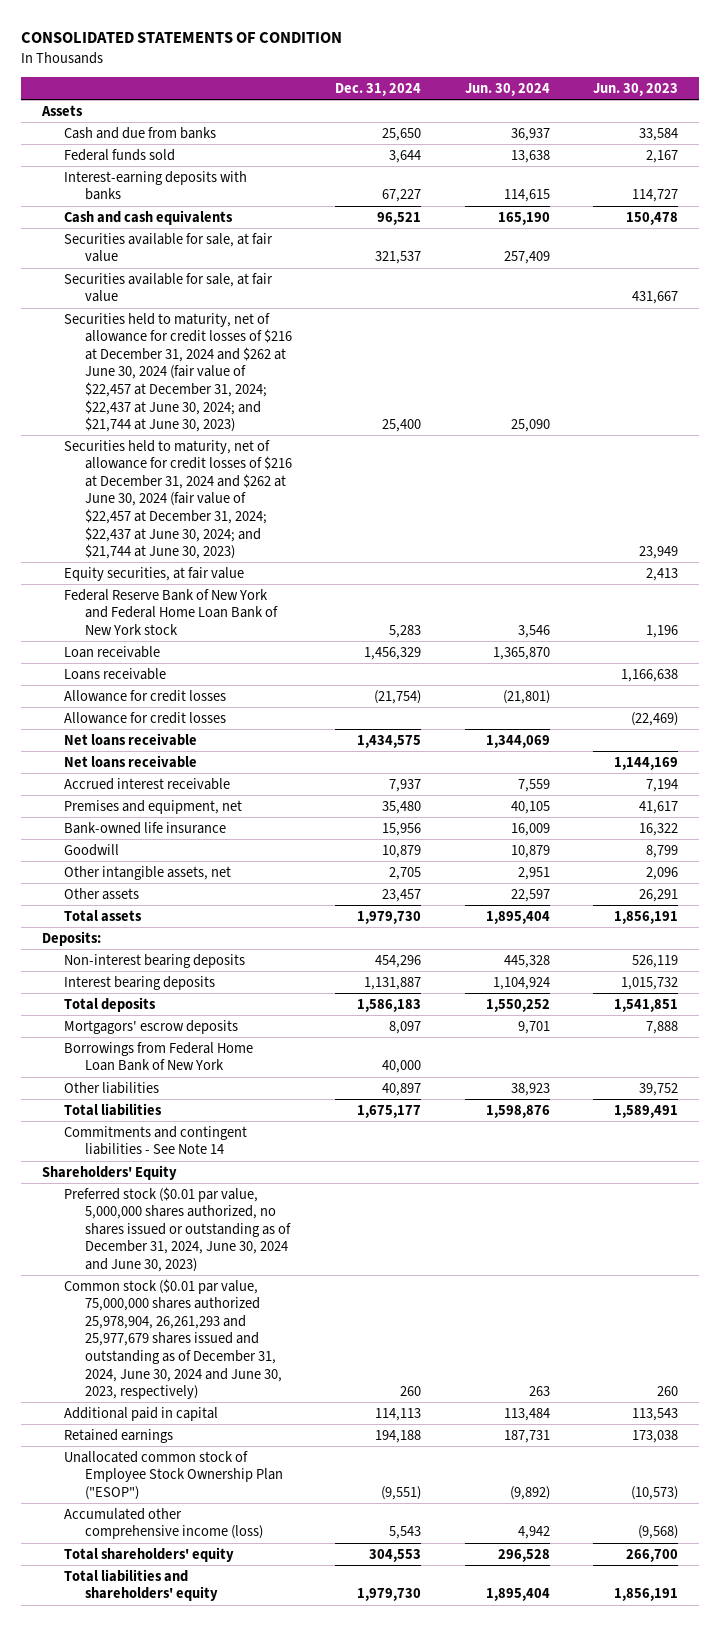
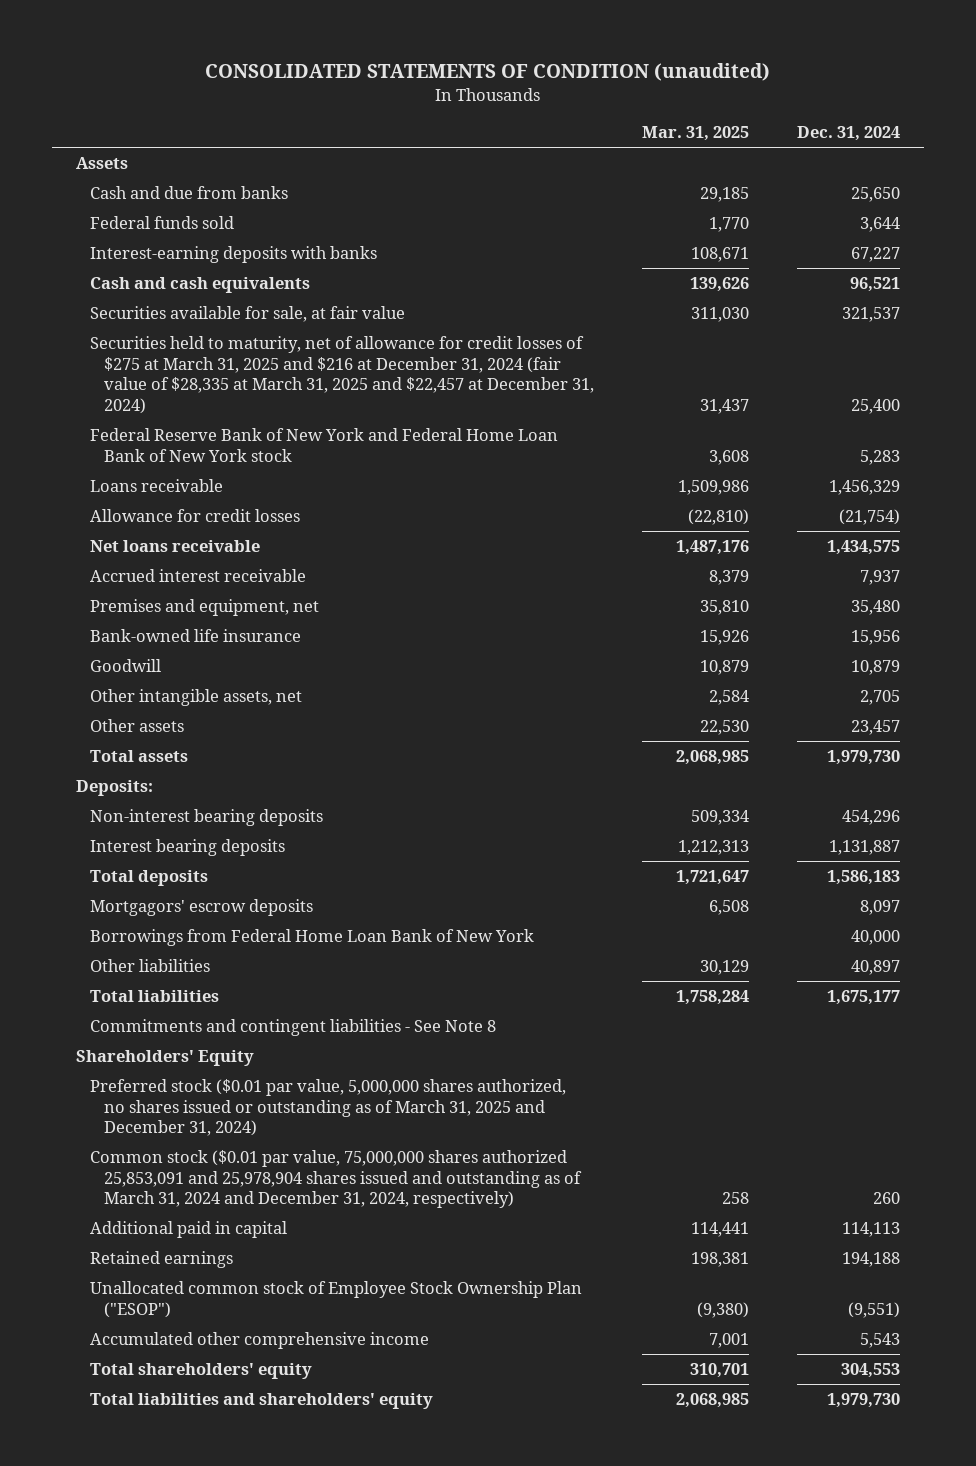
[20,32,342,44] CONSOLIDATED STATEMENTS OF CONDITION -> [205,63,771,82] CONSOLIDATED STATEMENTS OF CONDITION (unaudited)
[464,82,550,96] Jun. 30, 2024 -> none
[592,82,678,96] Jun. 30, 2023 -> none
none -> [641,126,749,142] Mar. 31, 2025
[63,272,273,303] Securities available for sale, at fair value -> none
[63,439,292,560] Securities held to maturity, net of allowance for credit losses of $216 at December 31, 2024 and $262 at June 30, 2024 (fair value of $22,457 at December 31, 2024; $22,437 at June 30, 2024; and $21,744 at June 30, 2023) -> none
[63,566,244,581] Equity securities, at fair value -> none
[63,312,292,433] Securities held to maturity, net of allowance for credit losses of $216 at December 31, 2024 and $262 at June 30, 2024 (fair value of $22,457 at December 31, 2024; $22,437 at June 30, 2024; and $21,744 at June 30, 2023) -> [90,335,594,415] Securities held to maturity, net of allowance for credit losses of $275 at March 31, 2025 and $216 at December 31, 2024 (fair value of $28,335 at March 31, 2025 and $22,457 at December 31, 2024)
[63,667,166,680] Loans receivable -> none
[63,645,160,658] Loan receivable -> [90,478,224,492] Loans receivable
[63,711,226,724] Allowance for credit losses -> none
[63,754,197,768] Net loans receivable -> none
[63,1125,247,1156] Commitments and contingent liabilities - See Note 14 -> [90,1018,497,1036] Commitments and contingent liabilities - See Note 8
[63,1186,291,1273] Preferred stock ($0.01 par value, 5,000,000 shares authorized, no shares issued or outstanding as of December 31, 2024, June 30, 2024 and June 30, 2023) -> [90,1078,567,1137] Preferred stock ($0.01 par value, 5,000,000 shares authorized, no shares issued or outstanding as of March 31, 2025 and December 31, 2024)
[63,1278,282,1400] Common stock ($0.01 par value, 75,000,000 shares authorized 25,978,904, 26,261,293 and 25,977,679 shares issued and outstanding as of December 31, 2024, June 30, 2024 and June 30, 2023, respectively) -> [90,1149,582,1209] Common stock ($0.01 par value, 75,000,000 shares authorized 25,853,091 and 25,978,904 shares issued and outstanding as of March 31, 2024 and December 31, 2024, respectively)
[63,1507,263,1540] Accumulated other comprehensive income (loss) -> [90,1331,430,1349] Accumulated other comprehensive income

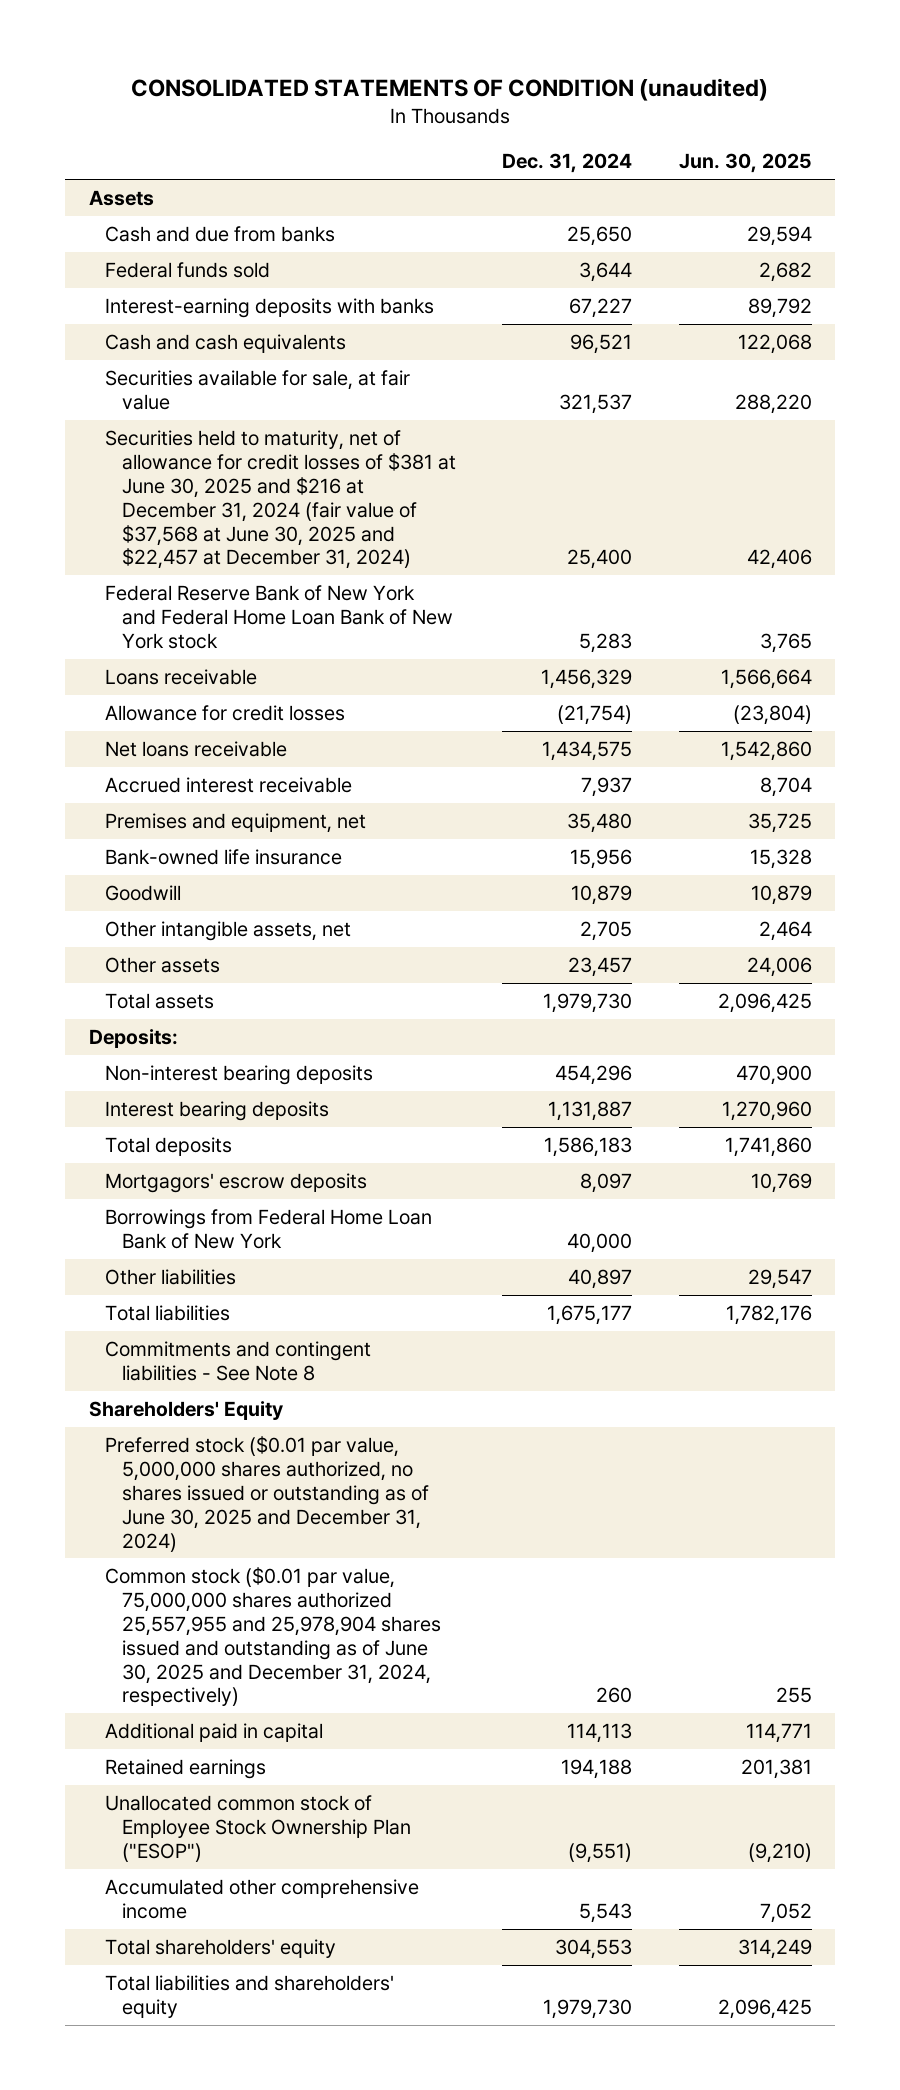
[641,126,749,142] Mar. 31, 2025 -> none
none -> [678,153,812,174] Jun. 30, 2025
[90,335,594,415] Securities held to maturity, net of allowance for credit losses of $275 at March 31, 2025 and $216 at December 31, 2024 (fair value of $28,335 at March 31, 2025 and $22,457 at December 31, 2024) -> [105,430,456,570] Securities held to maturity, net of allowance for credit losses of $381 at June 30, 2025 and $216 at December 31, 2024 (fair value of $37,568 at June 30, 2025 and $22,457 at December 31, 2024)
[90,1078,567,1137] Preferred stock ($0.01 par value, 5,000,000 shares authorized, no shares issued or outstanding as of March 31, 2025 and December 31, 2024) -> [105,1436,429,1552] Preferred stock ($0.01 par value, 5,000,000 shares authorized, no shares issued or outstanding as of June 30, 2025 and December 31, 2024)
[90,1149,582,1209] Common stock ($0.01 par value, 75,000,000 shares authorized 25,853,091 and 25,978,904 shares issued and outstanding as of March 31, 2024 and December 31, 2024, respectively) -> [105,1567,441,1707] Common stock ($0.01 par value, 75,000,000 shares authorized 25,557,955 and 25,978,904 shares issued and outstanding as of June 30, 2025 and December 31, 2024, respectively)

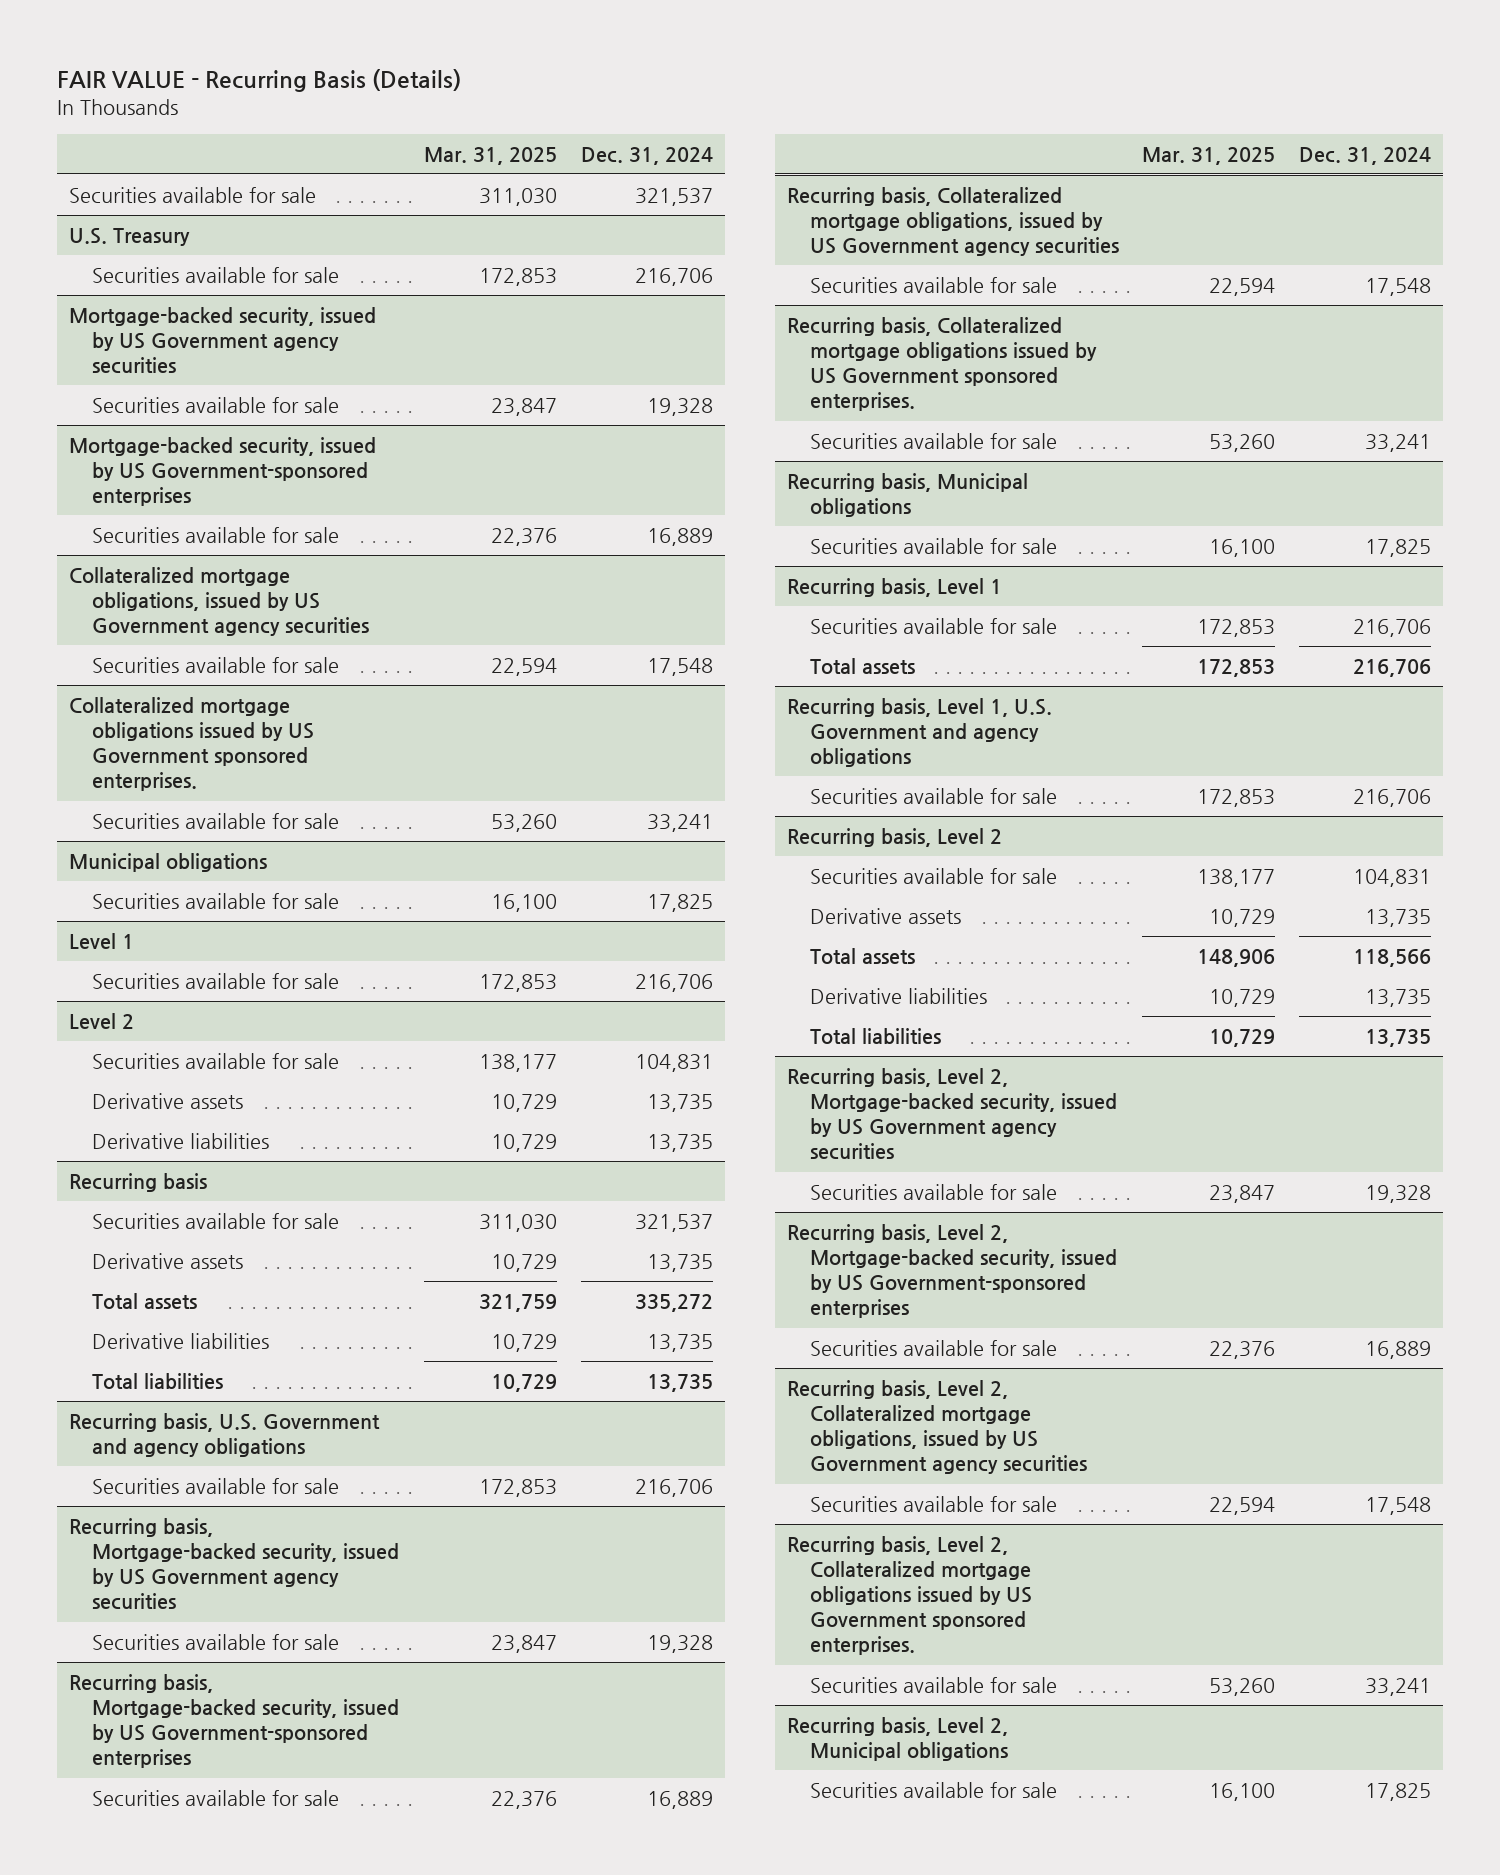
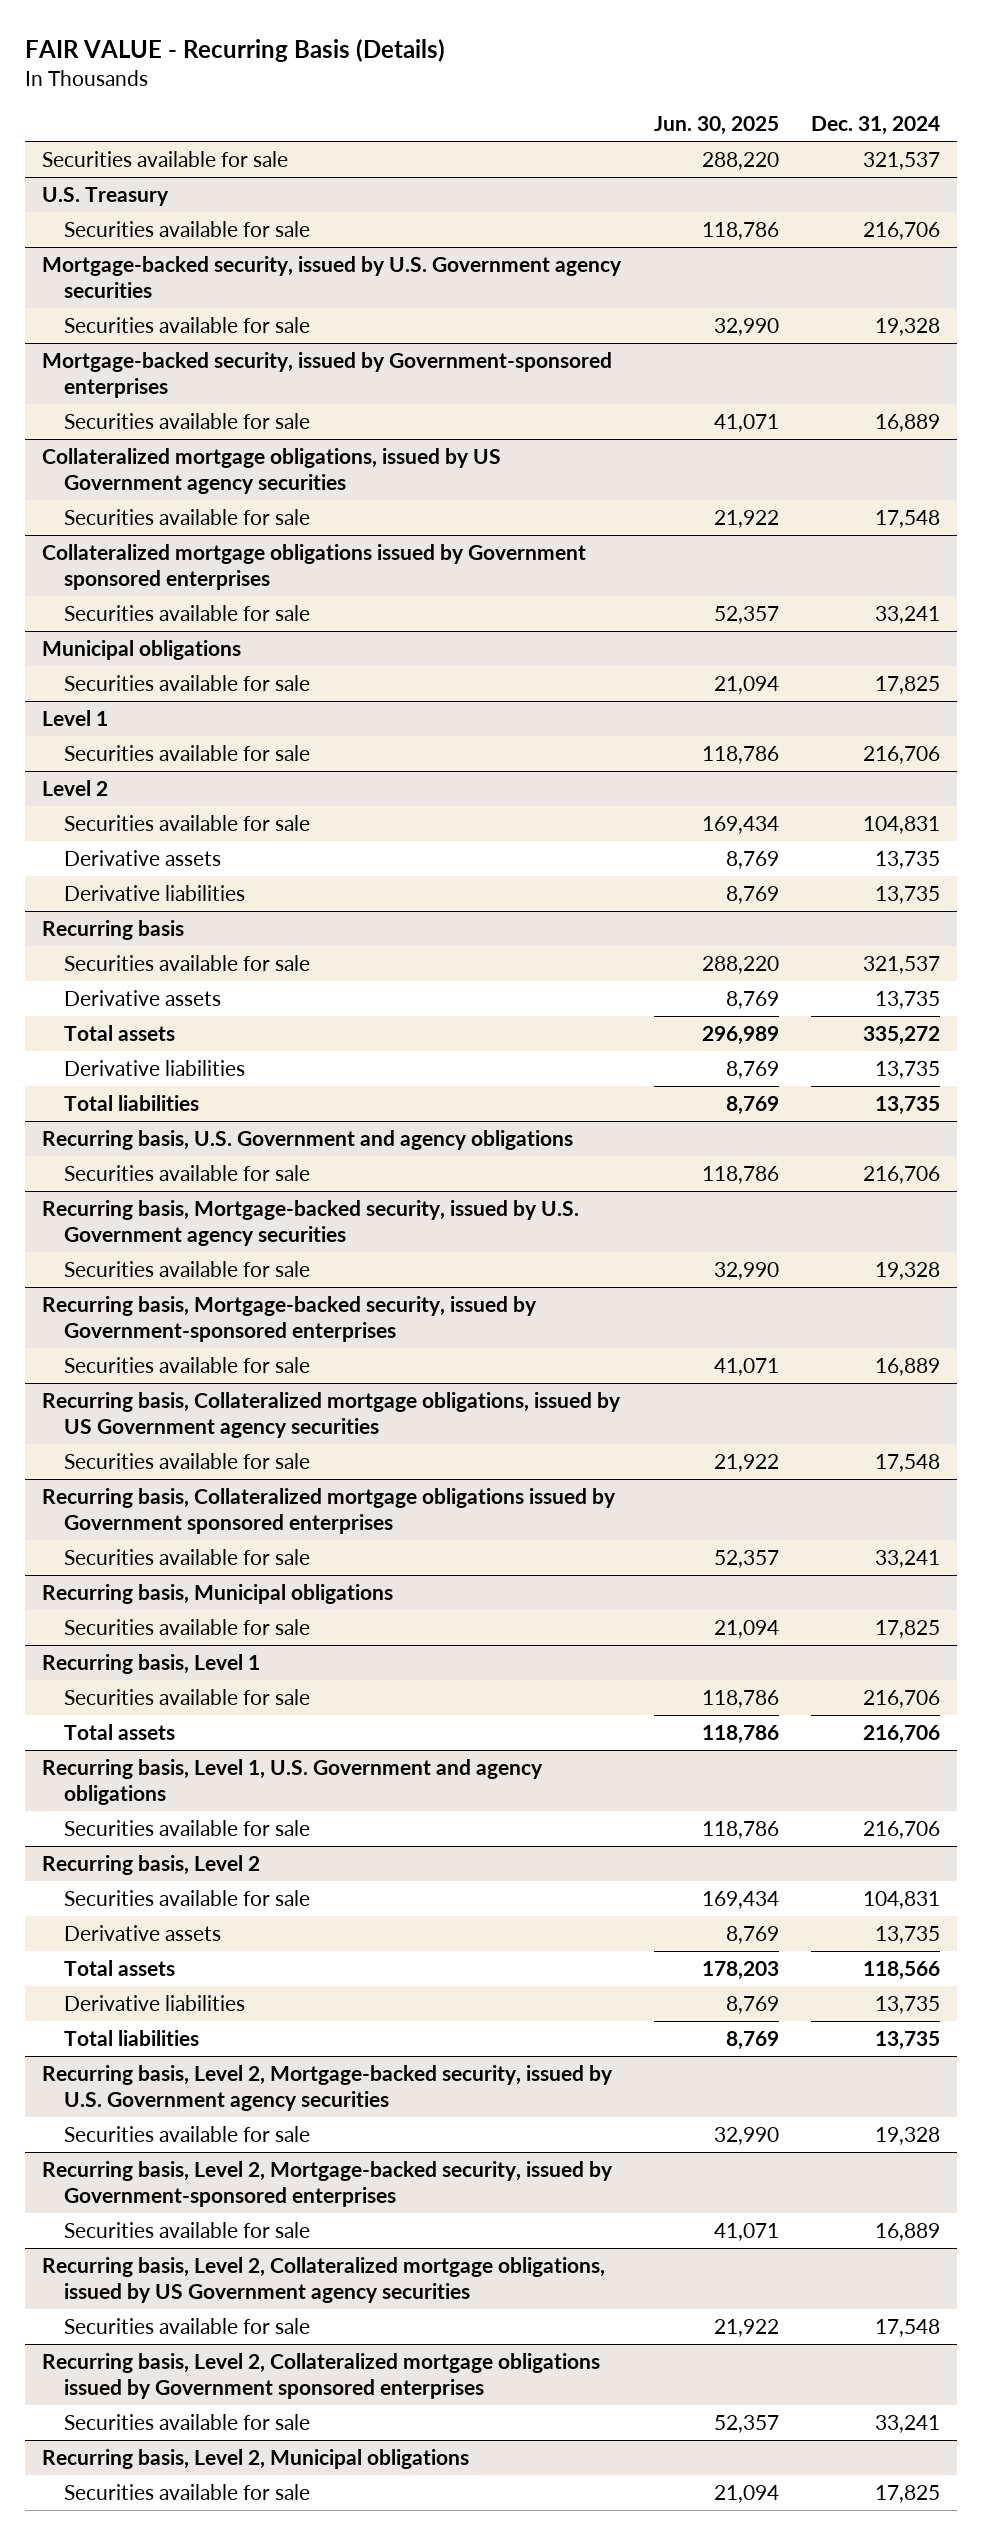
[424,146,558,165] Mar. 31, 2025 -> none
none -> [653,116,779,136] Jun. 30, 2025
[68,307,376,375] Mortgage-backed security, issued by US Government agency securities -> [41,255,622,299] Mortgage-backed security, issued by U.S. Government agency securities
[68,437,376,507] Mortgage-backed security, issued by US Government-sponsored enterprises -> [41,351,612,399] Mortgage-backed security, issued by Government-sponsored enterprises
[68,697,314,792] Collateralized mortgage obligations issued by US Government sponsored enterprises. -> [41,543,586,591] Collateralized mortgage obligations issued by Government sponsored enterprises
[68,1518,399,1611] Recurring basis, Mortgage-backed security, issued by US Government agency securities -> [41,1199,579,1247] Recurring basis, Mortgage-backed security, issued by U.S. Government agency securities
[68,1674,399,1769] Recurring basis, Mortgage-backed security, issued by US Government-sponsored enterprises -> [41,1295,537,1343] Recurring basis, Mortgage-backed security, issued by Government-sponsored enterprises
[786,317,1097,412] Recurring basis, Collateralized mortgage obligations issued by US Government sponsored enterprises. -> [41,1487,616,1535] Recurring basis, Collateralized mortgage obligations issued by Government sponsored enterprises
[786,1068,1117,1161] Recurring basis, Level 2, Mortgage-backed security, issued by US Government agency securities -> [41,2064,613,2112] Recurring basis, Level 2, Mortgage-backed security, issued by U.S. Government agency securities
[786,1224,1117,1319] Recurring basis, Level 2, Mortgage-backed security, issued by US Government-sponsored enterprises -> [41,2160,613,2208] Recurring basis, Level 2, Mortgage-backed security, issued by Government-sponsored enterprises
[786,1536,1032,1656] Recurring basis, Level 2, Collateralized mortgage obligations issued by US Government sponsored enterprises. -> [41,2352,600,2400] Recurring basis, Level 2, Collateralized mortgage obligations issued by Government sponsored enterprises

